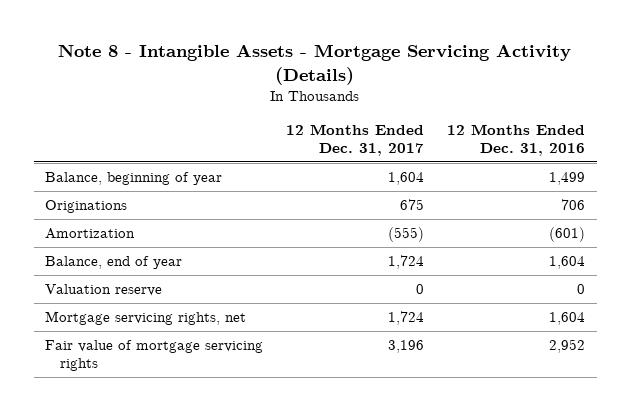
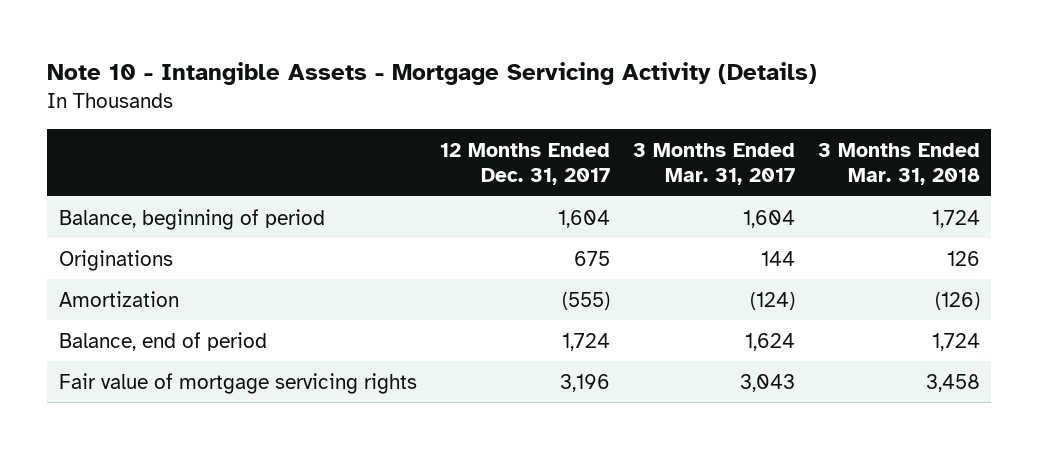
[58,44,572,85] Note 8 - Intangible Assets - Mortgage Servicing Activity (Details) -> [47,61,818,85] Note 10 - Intangible Assets - Mortgage Servicing Activity (Details)
[447,124,586,156] 12 Months Ended Dec. 31, 2016 -> none
none -> [632,142,795,186] 3 Months Ended Mar. 31, 2017
none -> [817,142,980,186] 3 Months Ended Mar. 31, 2018
[45,172,223,186] Balance, beginning of year -> [58,208,325,230] Balance, beginning of period
[45,284,163,297] Valuation reserve -> none
[45,311,247,326] Mortgage servicing rights, net -> none
[45,256,183,270] Balance, end of year -> [58,331,267,351] Balance, end of period

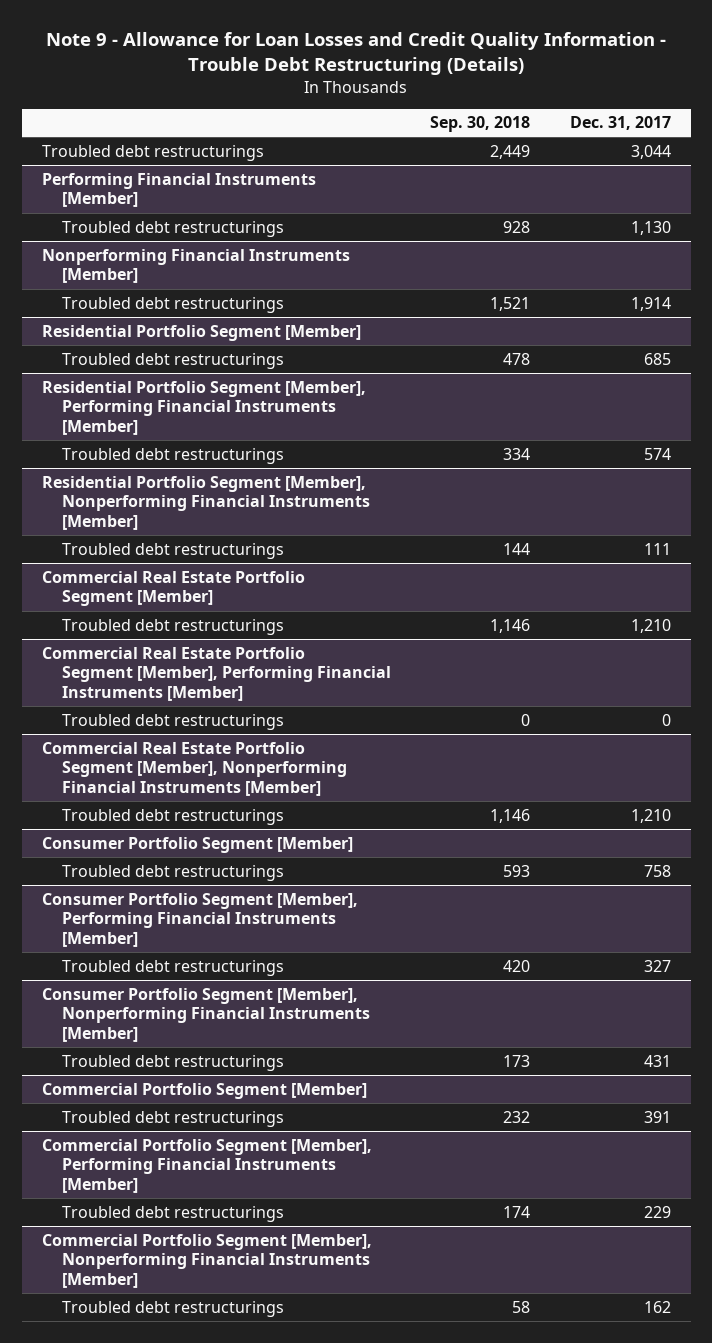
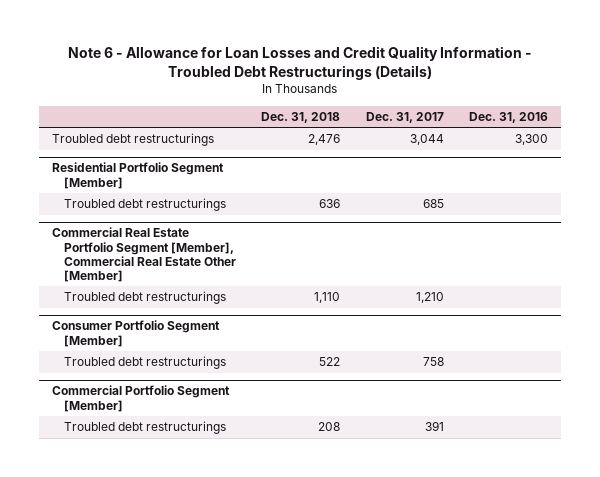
[46,32,667,76] Note 9 - Allowance for Loan Losses and Credit Quality Information - Trouble Debt Restructuring (Details) -> [67,45,532,80] Note 6 - Allowance for Loan Losses and Credit Quality Information - Troubled Debt Restructurings (Details)
[430,116,531,133] Sep. 30, 2018 -> none
none -> [261,111,341,123] Dec. 31, 2018
none -> [469,111,549,123] Dec. 31, 2016
[41,172,316,208] Performing Financial Instruments [Member] -> none
[61,220,284,237] Troubled debt restructurings -> none
[41,248,350,284] Nonperforming Financial Instruments [Member] -> none
[61,296,284,313] Troubled debt restructurings -> none
[41,380,366,436] Residential Portfolio Segment [Member], Performing Financial Instruments [Member] -> none
[61,447,284,464] Troubled debt restructurings -> none
[41,475,370,531] Residential Portfolio Segment [Member], Nonperforming Financial Instruments [Member] -> none
[61,542,284,559] Troubled debt restructurings -> none
[61,618,284,635] Troubled debt restructurings -> none
[41,646,391,702] Commercial Real Estate Portfolio Segment [Member], Performing Financial Instruments [Member] -> none
[61,713,284,730] Troubled debt restructurings -> none
[41,741,347,797] Commercial Real Estate Portfolio Segment [Member], Nonperforming Financial Instruments [Member] -> none
[41,570,305,607] Commercial Real Estate Portfolio Segment [Member] -> [51,227,236,282] Commercial Real Estate Portfolio Segment [Member], Commercial Real Estate Other [Member]
[41,892,358,948] Consumer Portfolio Segment [Member], Performing Financial Instruments [Member] -> none
[61,959,284,976] Troubled debt restructurings -> none
[41,987,370,1043] Consumer Portfolio Segment [Member], Nonperforming Financial Instruments [Member] -> none
[61,1054,284,1071] Troubled debt restructurings -> none
[41,1138,372,1194] Commercial Portfolio Segment [Member], Performing Financial Instruments [Member] -> none
[61,1205,284,1222] Troubled debt restructurings -> none
[41,1233,372,1289] Commercial Portfolio Segment [Member], Nonperforming Financial Instruments [Member] -> none
[61,1300,284,1317] Troubled debt restructurings -> none

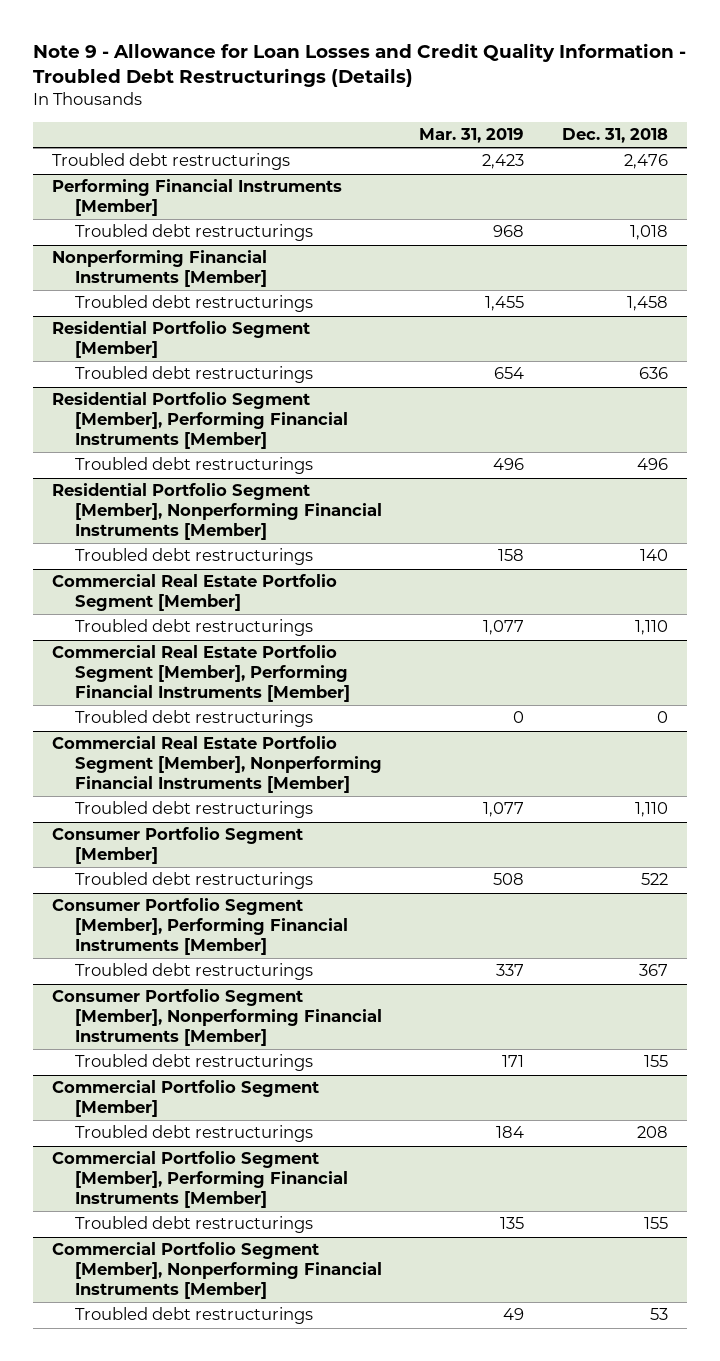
[67,45,532,80] Note 6 - Allowance for Loan Losses and Credit Quality Information - Troubled Debt Restructurings (Details) -> [32,43,686,88] Note 9 - Allowance for Loan Losses and Credit Quality Information - Troubled Debt Restructurings (Details)
[365,111,444,123] Dec. 31, 2017 -> none
[469,111,549,123] Dec. 31, 2016 -> none
none -> [419,128,525,144] Mar. 31, 2019
none -> [51,179,342,217] Performing Financial Instruments [Member]
none -> [74,224,313,242] Troubled debt restructurings
none -> [51,250,267,288] Nonperforming Financial Instruments [Member]
none -> [74,295,313,313] Troubled debt restructurings
none -> [51,392,348,450] Residential Portfolio Segment [Member], Performing Financial Instruments [Member]
none -> [74,457,313,475] Troubled debt restructurings
none -> [51,483,382,541] Residential Portfolio Segment [Member], Nonperforming Financial Instruments [Member]
none -> [74,548,313,566] Troubled debt restructurings
[51,227,236,282] Commercial Real Estate Portfolio Segment [Member], Commercial Real Estate Other [Member] -> [51,574,337,612] Commercial Real Estate Portfolio Segment [Member]
none -> [51,645,350,703] Commercial Real Estate Portfolio Segment [Member], Performing Financial Instruments [Member]
none -> [74,710,313,728] Troubled debt restructurings
none -> [51,736,382,794] Commercial Real Estate Portfolio Segment [Member], Nonperforming Financial Instruments [Member]
none -> [74,801,313,819] Troubled debt restructurings
none -> [51,898,348,956] Consumer Portfolio Segment [Member], Performing Financial Instruments [Member]
none -> [74,963,313,981] Troubled debt restructurings
none -> [51,989,382,1047] Consumer Portfolio Segment [Member], Nonperforming Financial Instruments [Member]
none -> [74,1054,313,1072] Troubled debt restructurings
none -> [51,1151,348,1209] Commercial Portfolio Segment [Member], Performing Financial Instruments [Member]
none -> [74,1216,313,1234] Troubled debt restructurings
none -> [51,1242,382,1300] Commercial Portfolio Segment [Member], Nonperforming Financial Instruments [Member]
none -> [74,1307,313,1325] Troubled debt restructurings

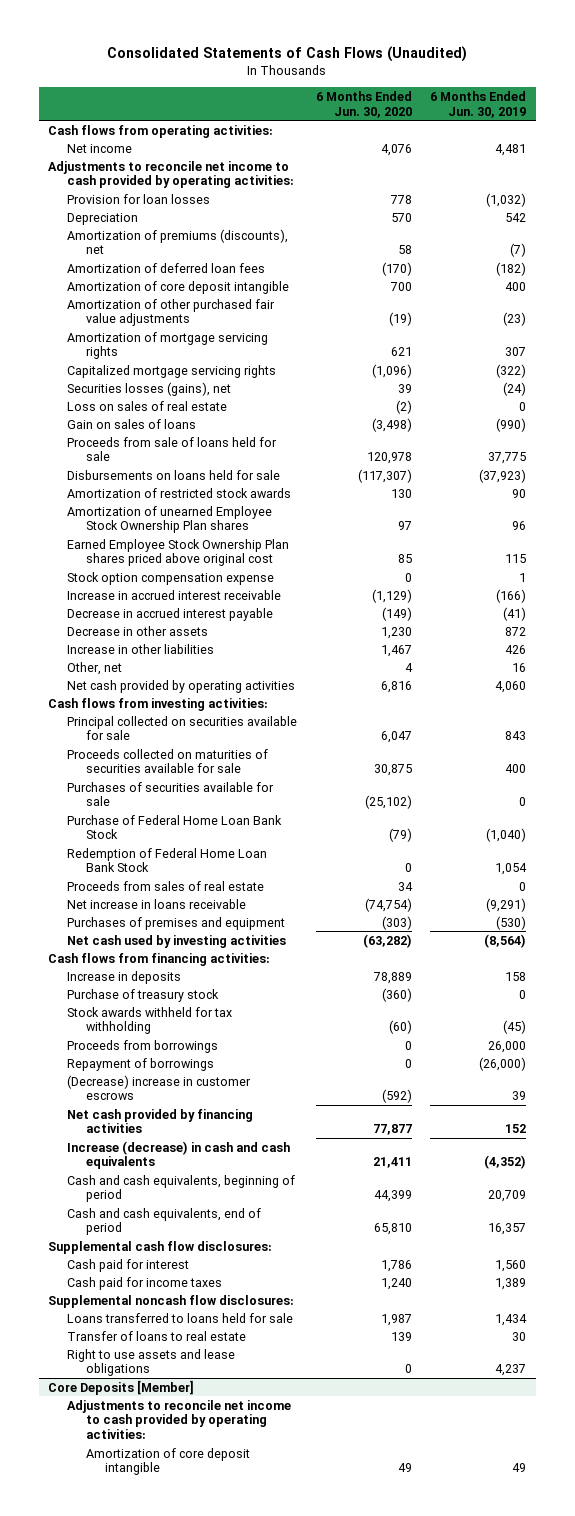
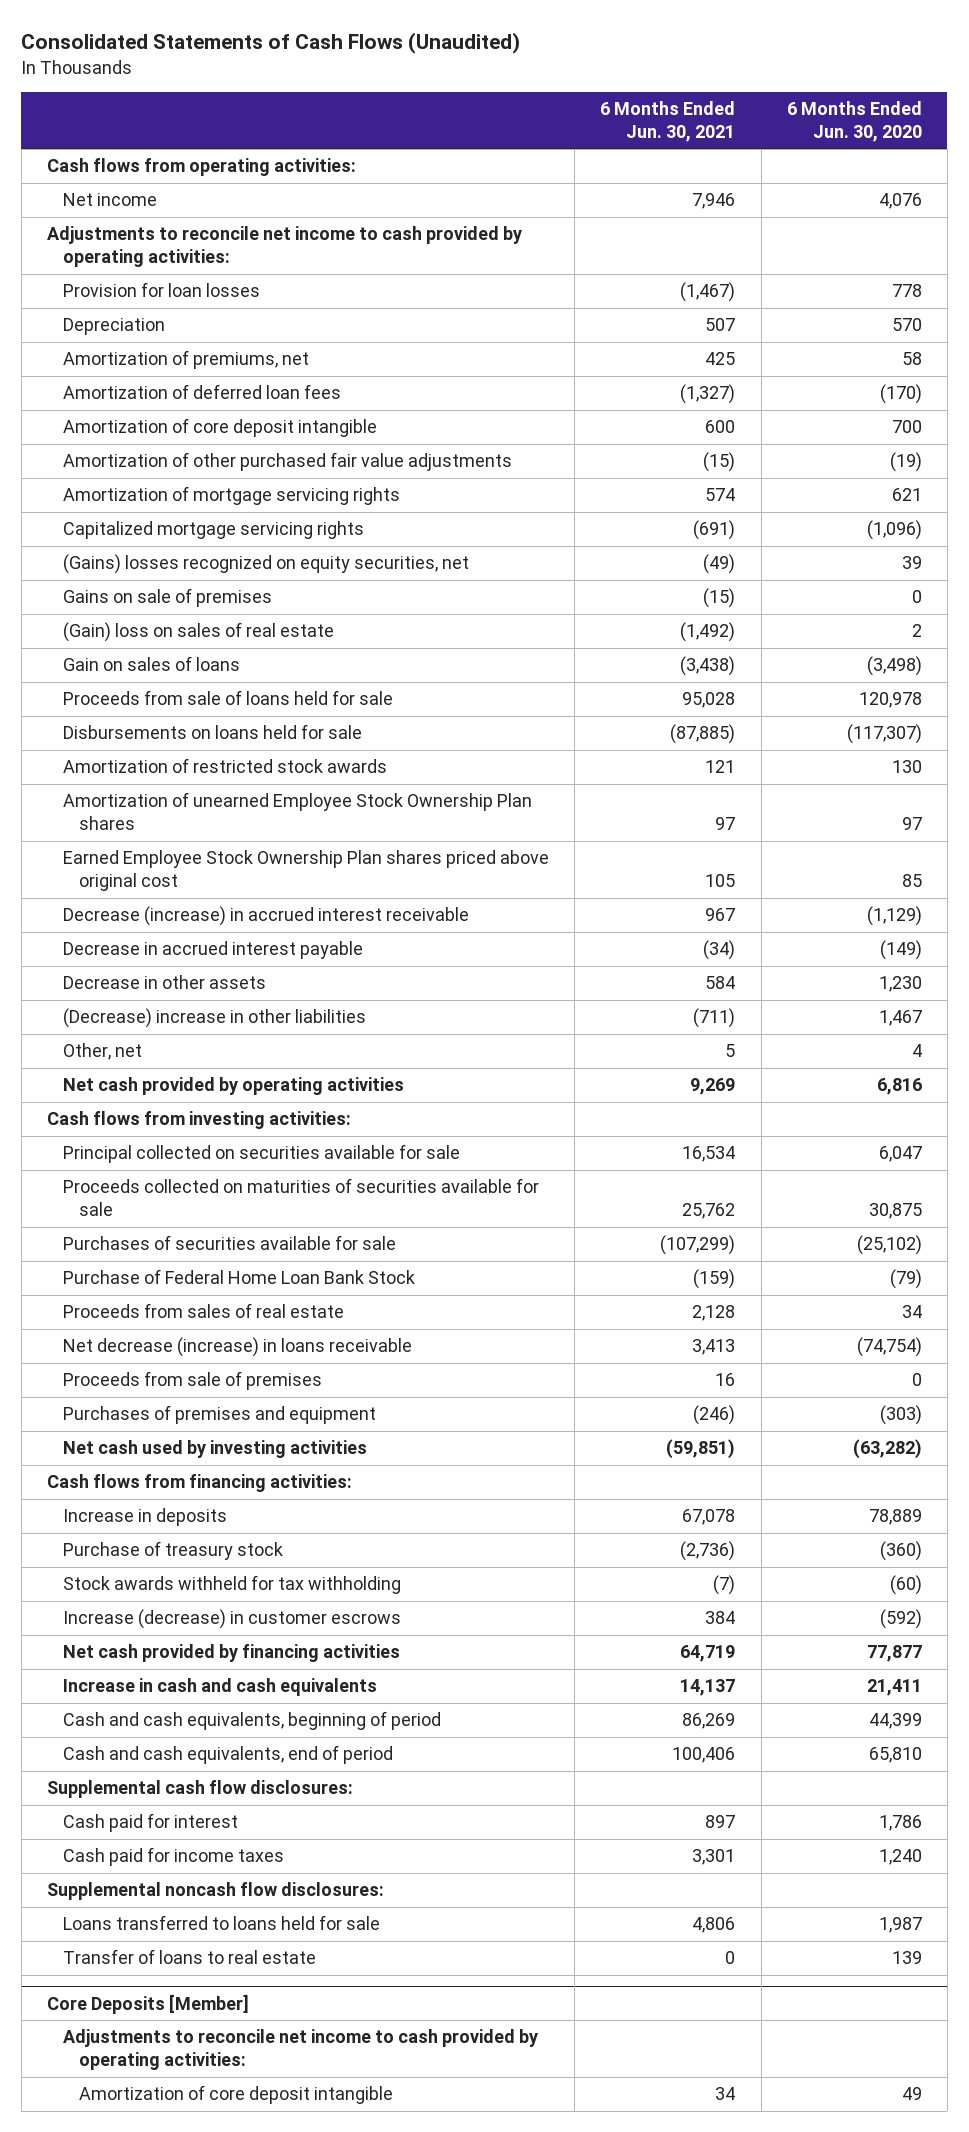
[430,90,527,118] 6 Months Ended Jun. 30, 2019 -> none
none -> [600,100,736,142] 6 Months Ended Jun. 30, 2021
[67,228,289,255] Amortization of premiums (discounts), net -> [63,350,310,370] Amortization of premiums, net
[67,381,232,396] Securities losses (gains), net -> [63,554,470,575] (Gains) losses recognized on equity securities, net
none -> [63,588,273,608] Gains on sale of premises
[67,400,228,411] Loss on sales of real estate -> [63,622,335,643] (Gain) loss on sales of real estate
[395,399,412,414] (2) -> [911,624,922,638] 2
[67,571,275,585] Stock option compensation expense -> none
[67,589,282,600] Increase in accrued interest receivable -> [63,906,470,927] Decrease (increase) in accrued interest receivable
[67,643,215,654] Increase in other liabilities -> [63,1008,367,1029] (Decrease) increase in other liabilities
[67,847,268,873] Redemption of Federal Home Loan Bank Stock -> none
[67,898,247,909] Net increase in loans receivable -> [63,1337,413,1358] Net decrease (increase) in loans receivable
none -> [63,1371,323,1391] Proceeds from sale of premises
[67,1039,219,1053] Proceeds from borrowings -> none
[67,1057,215,1071] Repayment of borrowings -> none
[67,1074,252,1101] (Decrease) increase in customer escrows -> [63,1609,402,1630] Increase (decrease) in customer escrows
[67,1140,291,1170] Increase (decrease) in cash and cash equivalents -> [63,1678,378,1697] Increase in cash and cash equivalents
[67,1348,236,1377] Right to use assets and lease obligations -> none

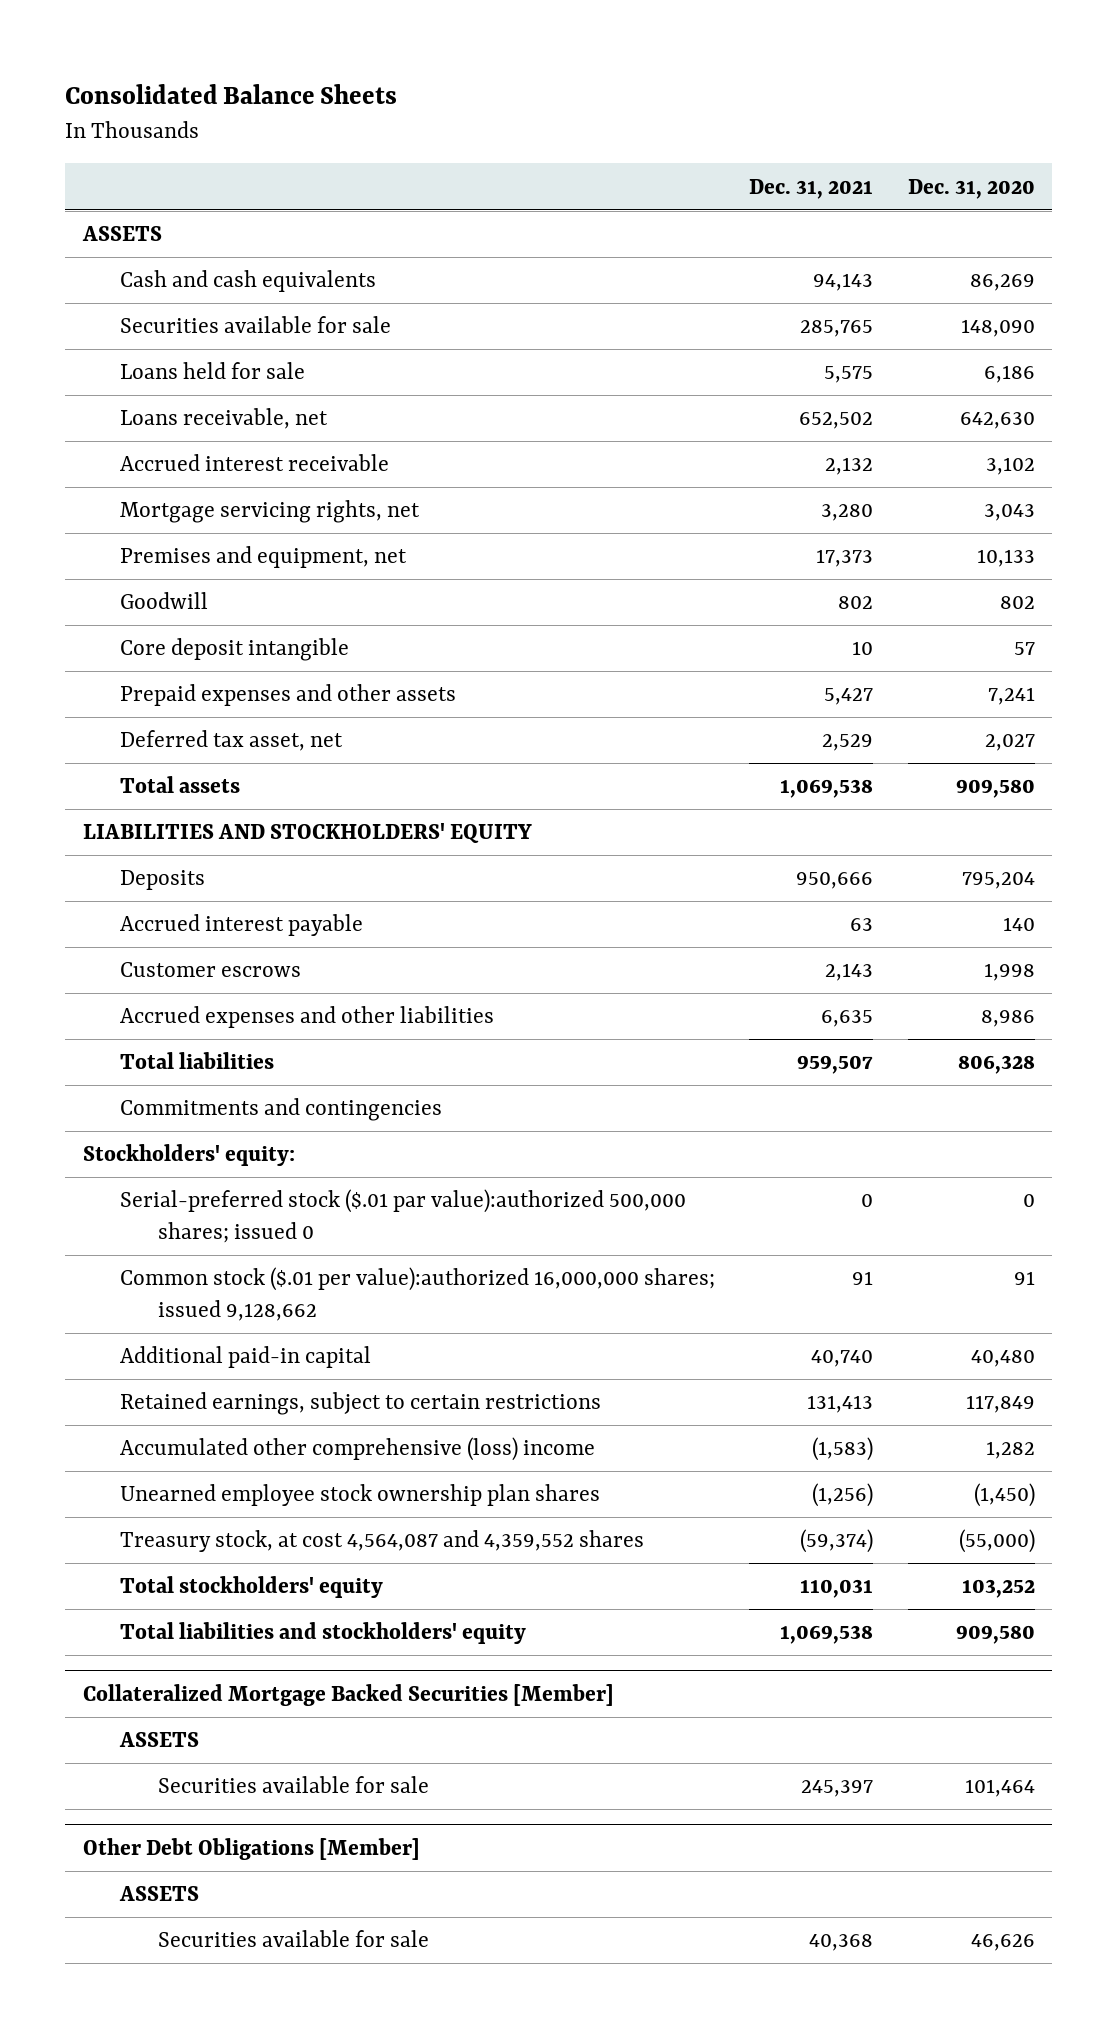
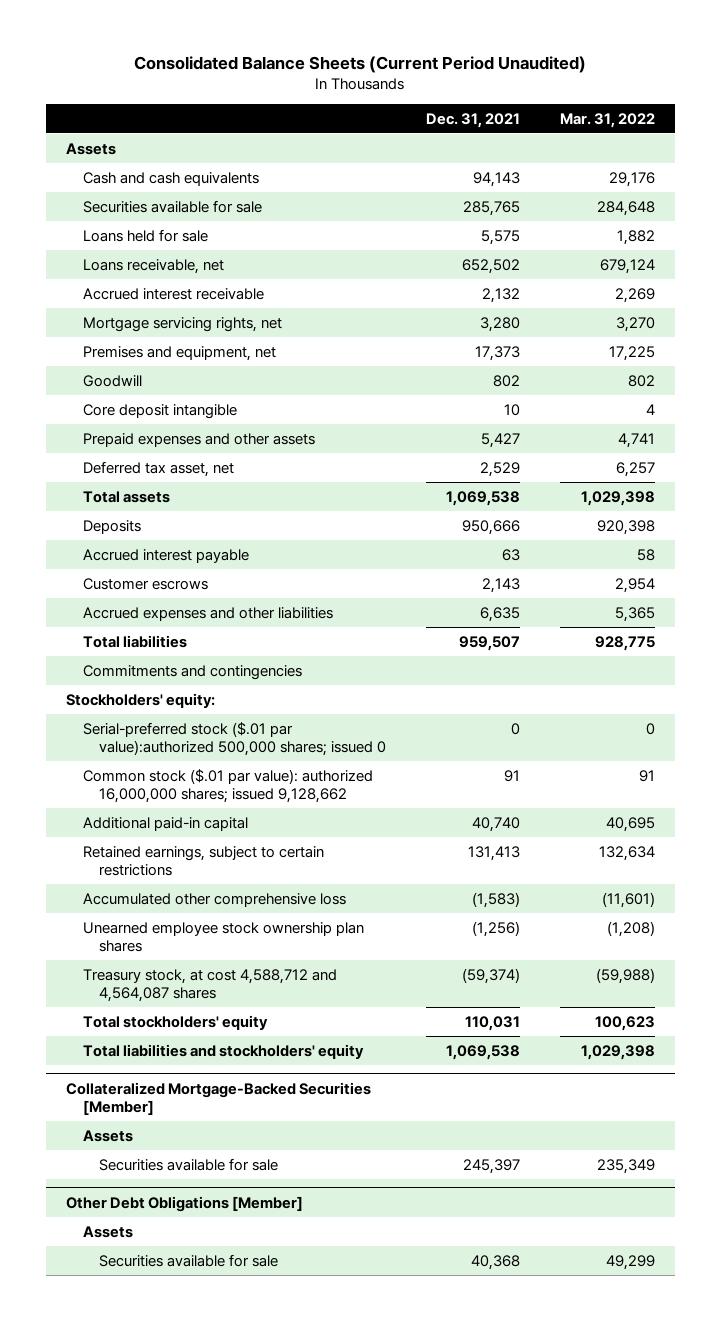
[65,84,398,105] Consolidated Balance Sheets -> [134,56,587,74] Consolidated Balance Sheets (Current Period Unaudited)
[907,178,1035,199] Dec. 31, 2020 -> none
none -> [559,112,655,128] Mar. 31, 2022
[81,226,162,242] ASSETS -> [66,142,117,155] Assets
[82,823,532,844] LIABILITIES AND STOCKHOLDERS' EQUITY -> none
[120,1267,716,1321] Common stock ($.01 per value):authorized 16,000,000 shares; issued 9,128,662 -> [82,768,373,803] Common stock ($.01 par value): authorized 16,000,000 shares; issued 9,128,662
[120,1437,596,1462] Accumulated other comprehensive (loss) income -> [82,892,346,907] Accumulated other comprehensive loss
[120,1530,645,1553] Treasury stock, at cost 4,564,087 and 4,359,552 shares -> [82,968,337,1002] Treasury stock, at cost 4,588,712 and 4,564,087 shares
[82,1683,614,1706] Collateralized Mortgage Backed Securities [Member] -> [66,1081,372,1115] Collateralized Mortgage-Backed Securities [Member]
[119,1732,200,1748] ASSETS -> [82,1129,133,1142] Assets
[119,1886,200,1902] ASSETS -> [82,1225,133,1238] Assets

